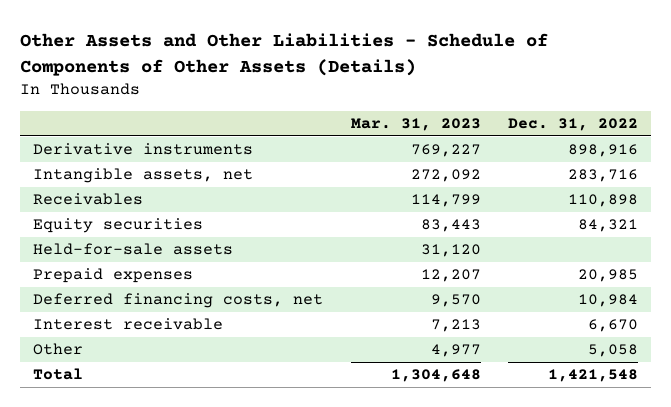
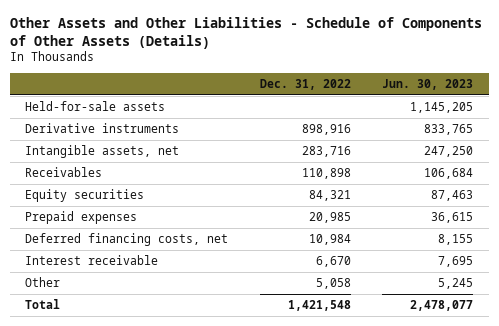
[350,118,481,132] Mar. 31, 2023 -> none
none -> [382,78,474,90] Jun. 30, 2023
[33,243,234,256] Held-for-sale assets -> [25,101,166,112] Held-for-sale assets

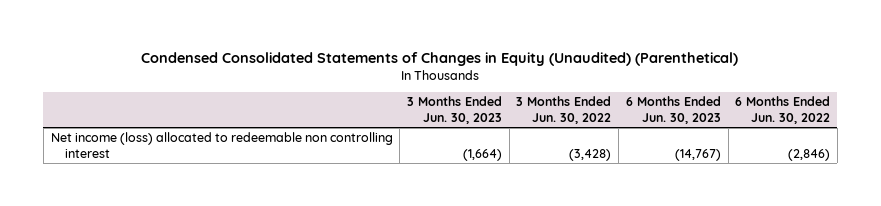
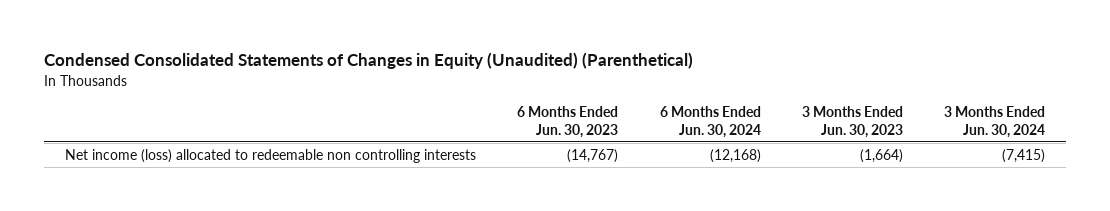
[516,96,612,124] 3 Months Ended Jun. 30, 2022 -> none
[735,96,831,124] 6 Months Ended Jun. 30, 2022 -> none
none -> [659,105,761,138] 6 Months Ended Jun. 30, 2024
none -> [944,105,1046,138] 3 Months Ended Jun. 30, 2024
[50,132,393,158] Net income (loss) allocated to redeemable non controlling interest -> [64,149,476,164] Net income (loss) allocated to redeemable non controlling interests

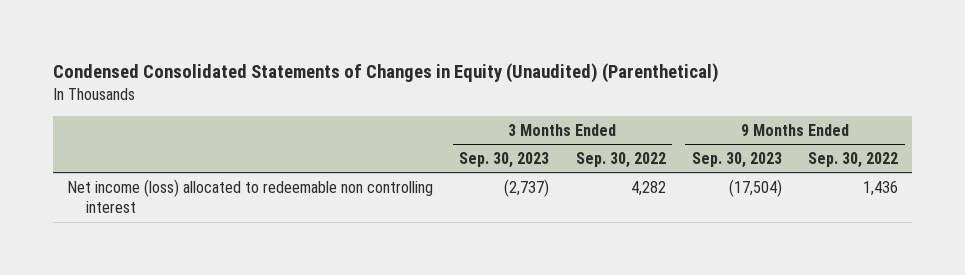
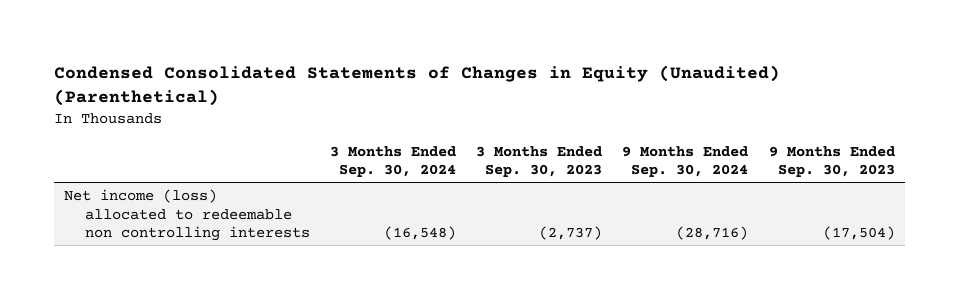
[575,151,666,168] Sep. 30, 2022 -> none
[808,151,899,168] Sep. 30, 2022 -> none
none -> [329,145,456,178] 3 Months Ended Sep. 30, 2024
none -> [622,145,749,178] 9 Months Ended Sep. 30, 2024
[66,178,433,214] Net income (loss) allocated to redeemable non controlling interest -> [64,189,310,242] Net income (loss) allocated to redeemable non controlling interests

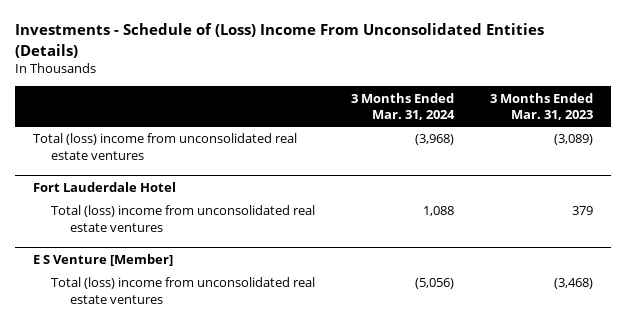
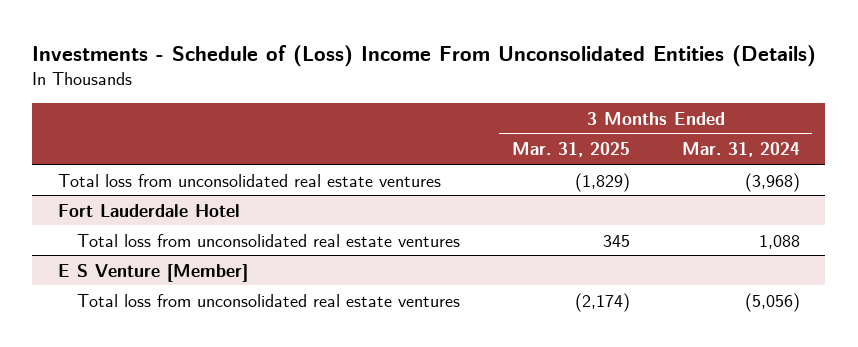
[489,92,593,121] 3 Months Ended Mar. 31, 2023 -> none
none -> [512,142,631,158] Mar. 31, 2025
[32,133,297,160] Total (loss) income from unconsolidated real estate ventures -> [58,173,442,187] Total loss from unconsolidated real estate ventures
[51,205,316,232] Total (loss) income from unconsolidated real estate ventures -> [77,233,461,247] Total loss from unconsolidated real estate ventures
[51,277,316,304] Total (loss) income from unconsolidated real estate ventures -> [77,293,461,307] Total loss from unconsolidated real estate ventures

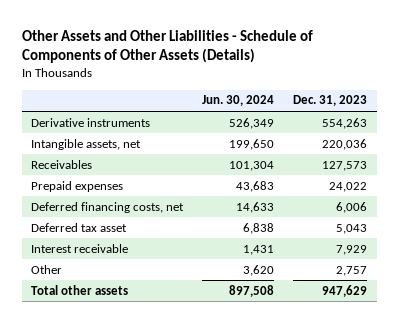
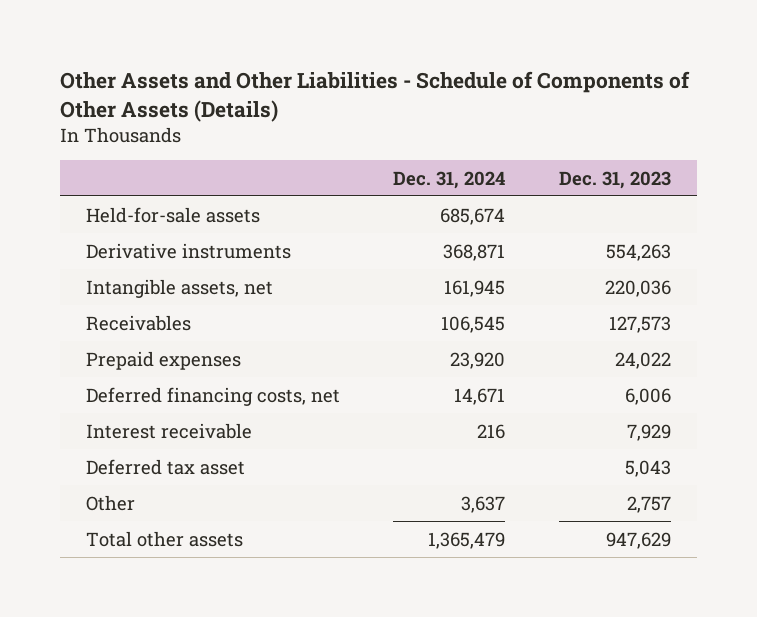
[202,95,275,107] Jun. 30, 2024 -> none
none -> [393,170,506,189] Dec. 31, 2024
none -> [86,206,261,223] Held-for-sale assets
[31,222,128,232] Deferred tax asset -> [86,458,246,475] Deferred tax asset

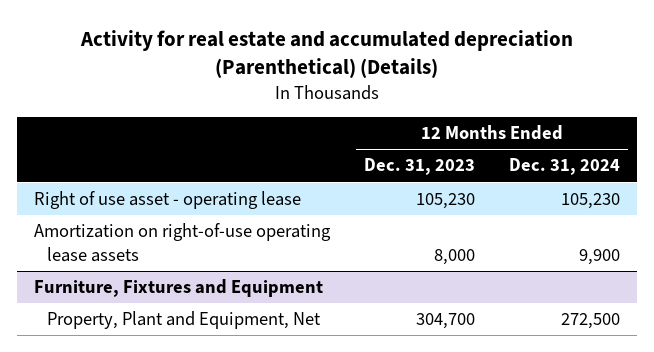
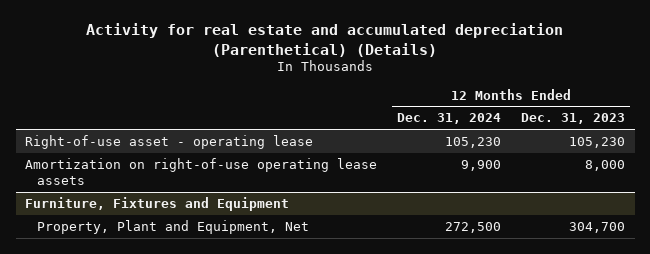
[34,191,302,210] Right of use asset - operating lease -> [25,134,314,149] Right-of-use asset - operating lease

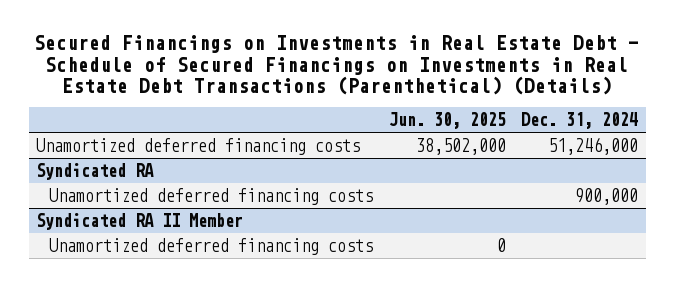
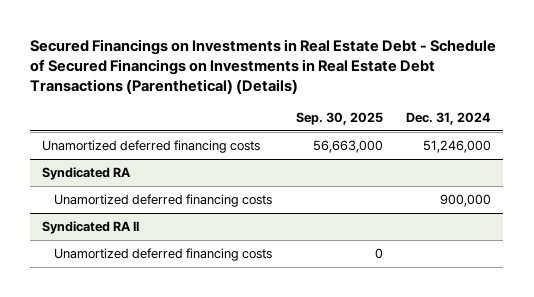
[388,112,506,130] Jun. 30, 2025 -> none
none -> [295,111,383,125] Sep. 30, 2025
[36,212,244,230] Syndicated RA II Member -> [42,221,140,235] Syndicated RA II

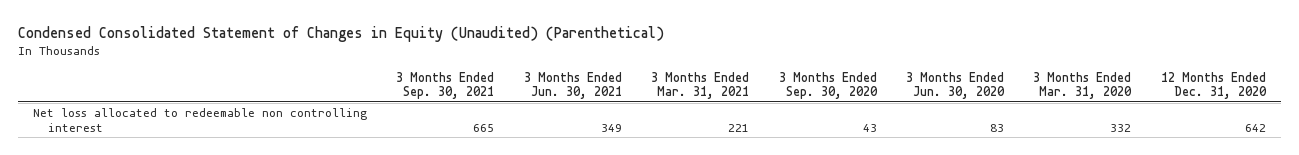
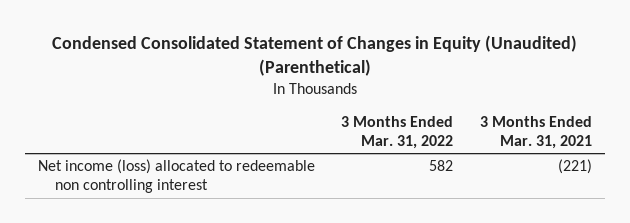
[396,71,495,100] 3 Months Ended Sep. 30, 2021 -> none
[523,71,622,100] 3 Months Ended Jun. 30, 2021 -> none
[778,71,878,100] 3 Months Ended Sep. 30, 2020 -> none
[906,71,1006,100] 3 Months Ended Jun. 30, 2020 -> none
[1033,71,1133,100] 3 Months Ended Mar. 31, 2020 -> none
[1160,71,1267,100] 12 Months Ended Dec. 31, 2020 -> none
none -> [341,115,454,149] 3 Months Ended Mar. 31, 2022
[32,108,367,132] Net loss allocated to redeemable non controlling interest -> [37,159,315,194] Net income (loss) allocated to redeemable non controlling interest
[728,123,750,132] 221 -> [557,159,592,175] (221)

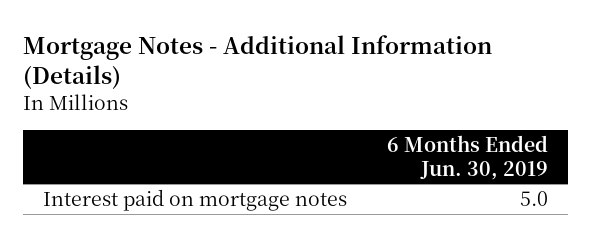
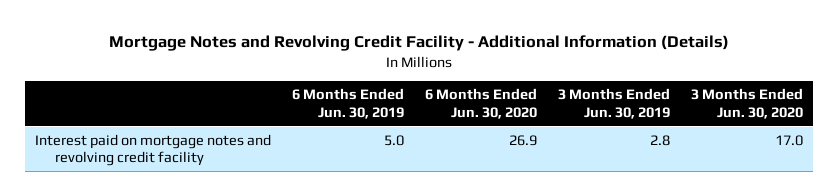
[23,34,493,89] Mortgage Notes - Additional Information (Details) -> [108,35,729,52] Mortgage Notes and Revolving Credit Facility - Additional Information (Details)
none -> [424,88,537,119] 6 Months Ended Jun. 30, 2020
none -> [557,88,670,119] 3 Months Ended Jun. 30, 2019
none -> [690,88,803,119] 3 Months Ended Jun. 30, 2020
[43,189,348,212] Interest paid on mortgage notes -> [35,134,272,167] Interest paid on mortgage notes and revolving credit facility

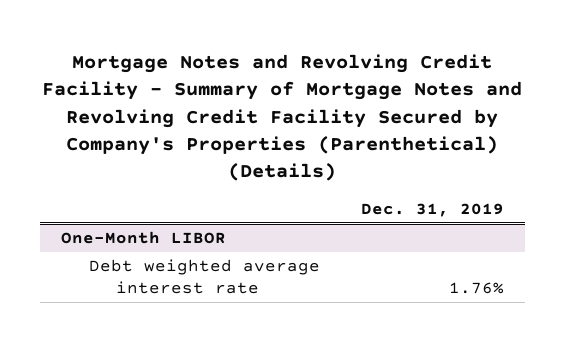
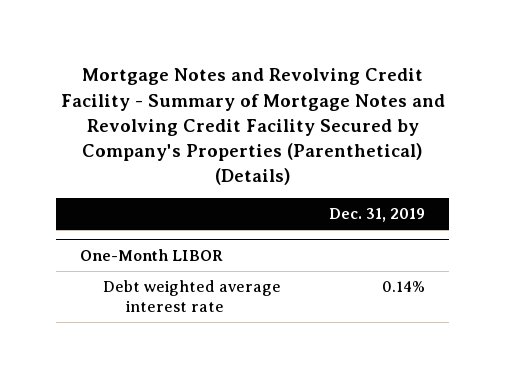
[448,281,504,294] 1.76% -> [382,281,426,293] 0.14%

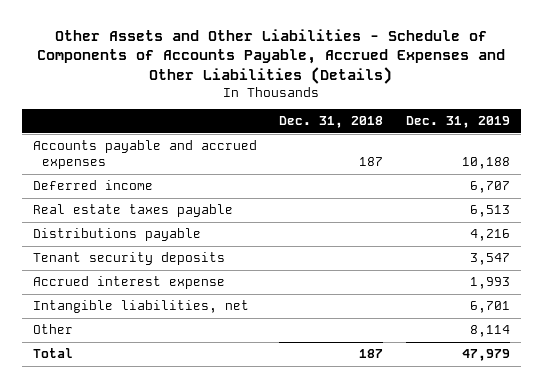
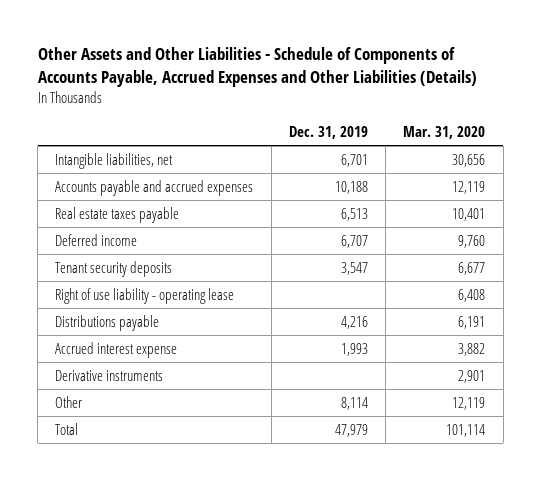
[279,116,384,129] Dec. 31, 2018 -> none
none -> [403,125,486,139] Mar. 31, 2020
[32,300,249,314] Intangible liabilities, net -> [55,152,174,169] Intangible liabilities, net
[32,180,153,191] Deferred income -> [55,233,138,246] Deferred income
none -> [55,287,235,304] Right of use liability - operating lease
[32,228,201,242] Distributions payable -> [55,314,160,331] Distributions payable
none -> [55,369,164,381] Derivative instruments

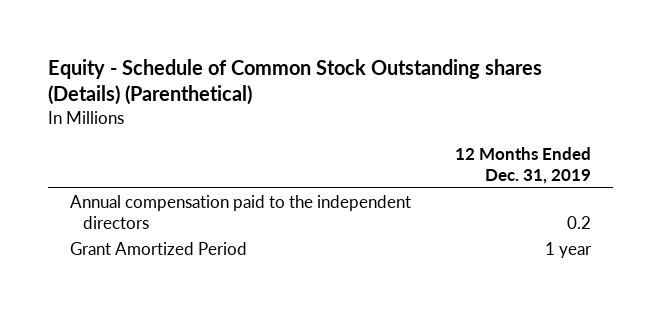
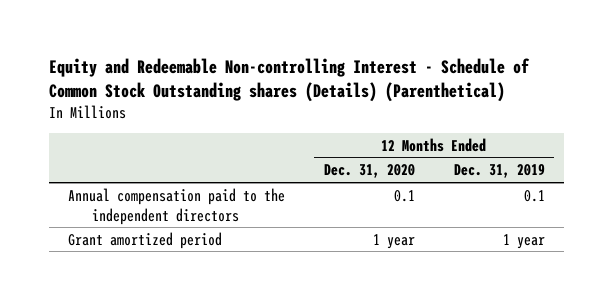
[48,58,543,105] Equity - Schedule of Common Stock Outstanding shares (Details) (Parenthetical) -> [48,57,530,102] Equity and Redeemable Non-controlling Interest - Schedule of Common Stock Outstanding shares (Details) (Parenthetical)
none -> [323,164,415,179] Dec. 31, 2020
[566,215,591,229] 0.2 -> [523,189,545,202] 0.1
[70,242,248,256] Grant Amortized Period -> [68,231,223,249] Grant amortized period

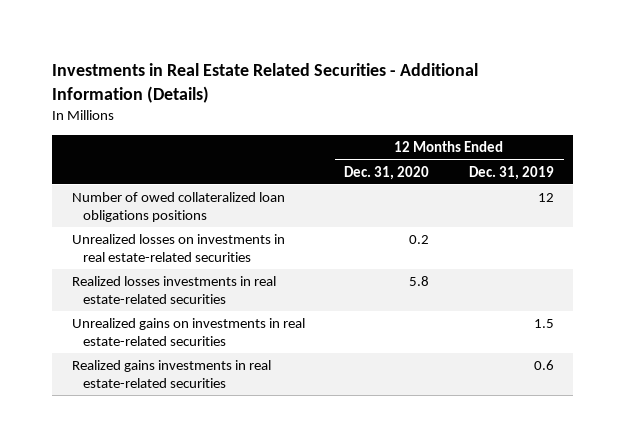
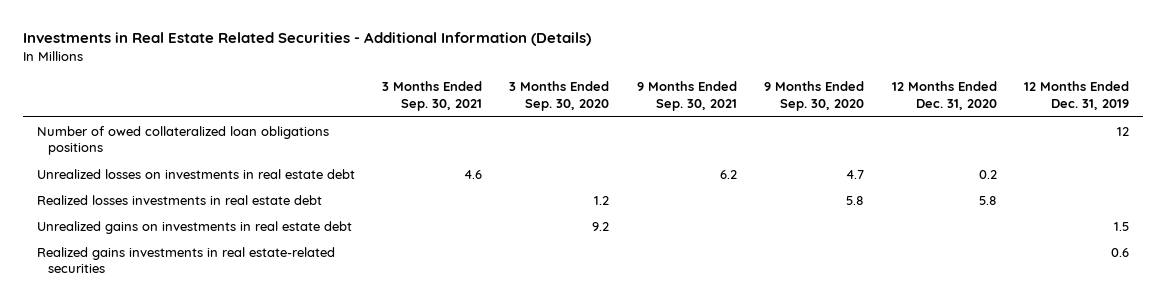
none -> [382,81,483,112] 3 Months Ended Sep. 30, 2021
none -> [509,81,610,112] 3 Months Ended Sep. 30, 2020
none -> [636,81,737,112] 9 Months Ended Sep. 30, 2021
none -> [764,81,865,112] 9 Months Ended Sep. 30, 2020
[72,234,286,262] Unrealized losses on investments in real estate-related securities -> [36,168,355,179] Unrealized losses on investments in real estate debt
[72,276,277,304] Realized losses investments in real estate-related securities -> [36,194,322,205] Realized losses investments in real estate debt
[72,318,306,346] Unrealized gains on investments in real estate-related securities -> [36,220,352,234] Unrealized gains on investments in real estate debt

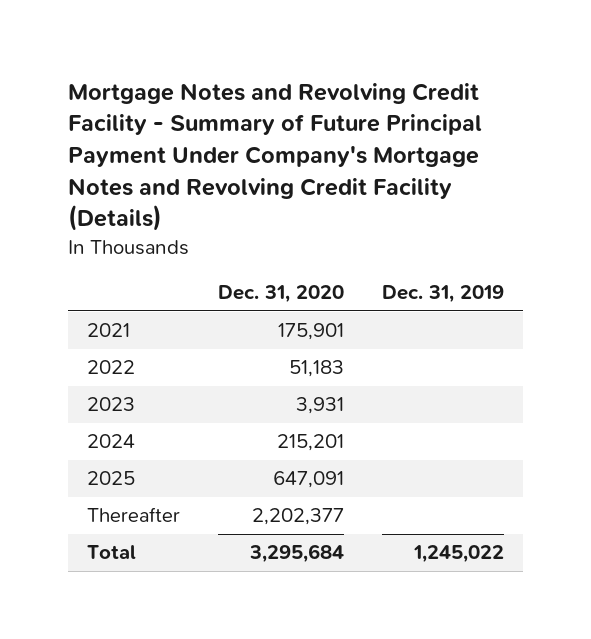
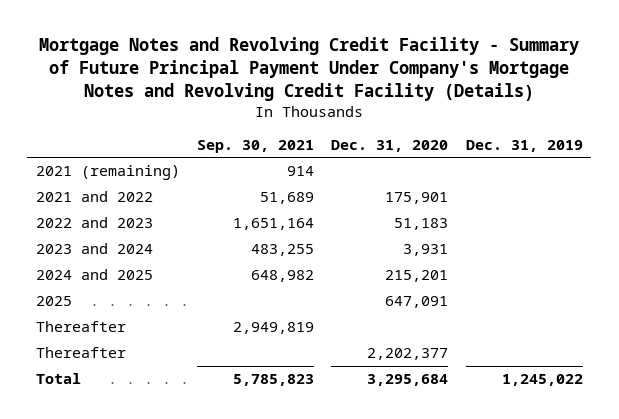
none -> [197,139,315,153] Sep. 30, 2021
none -> [36,165,181,181] 2021 (remaining)
[86,323,130,338] 2021 -> [36,191,154,203] 2021 and 2022
[86,360,135,375] 2022 -> [36,217,154,229] 2022 and 2023
[86,397,135,412] 2023 -> [36,243,154,255] 2023 and 2024
[86,434,135,449] 2024 -> [36,269,154,281] 2024 and 2025
none -> [36,321,127,333] Thereafter

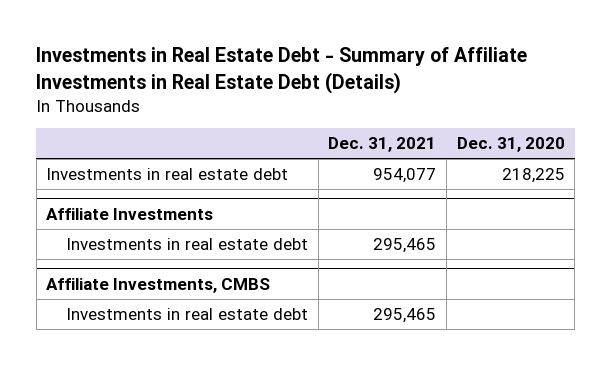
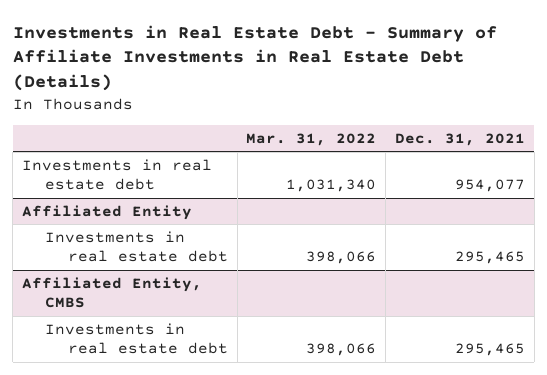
[456,137,565,153] Dec. 31, 2020 -> none
none -> [246,132,377,146] Mar. 31, 2022
[46,207,214,220] Affiliate Investments -> [22,204,193,220] Affiliated Entity
[46,277,271,293] Affiliate Investments, CMBS -> none
none -> [22,276,203,309] Affiliated Entity, CMBS

